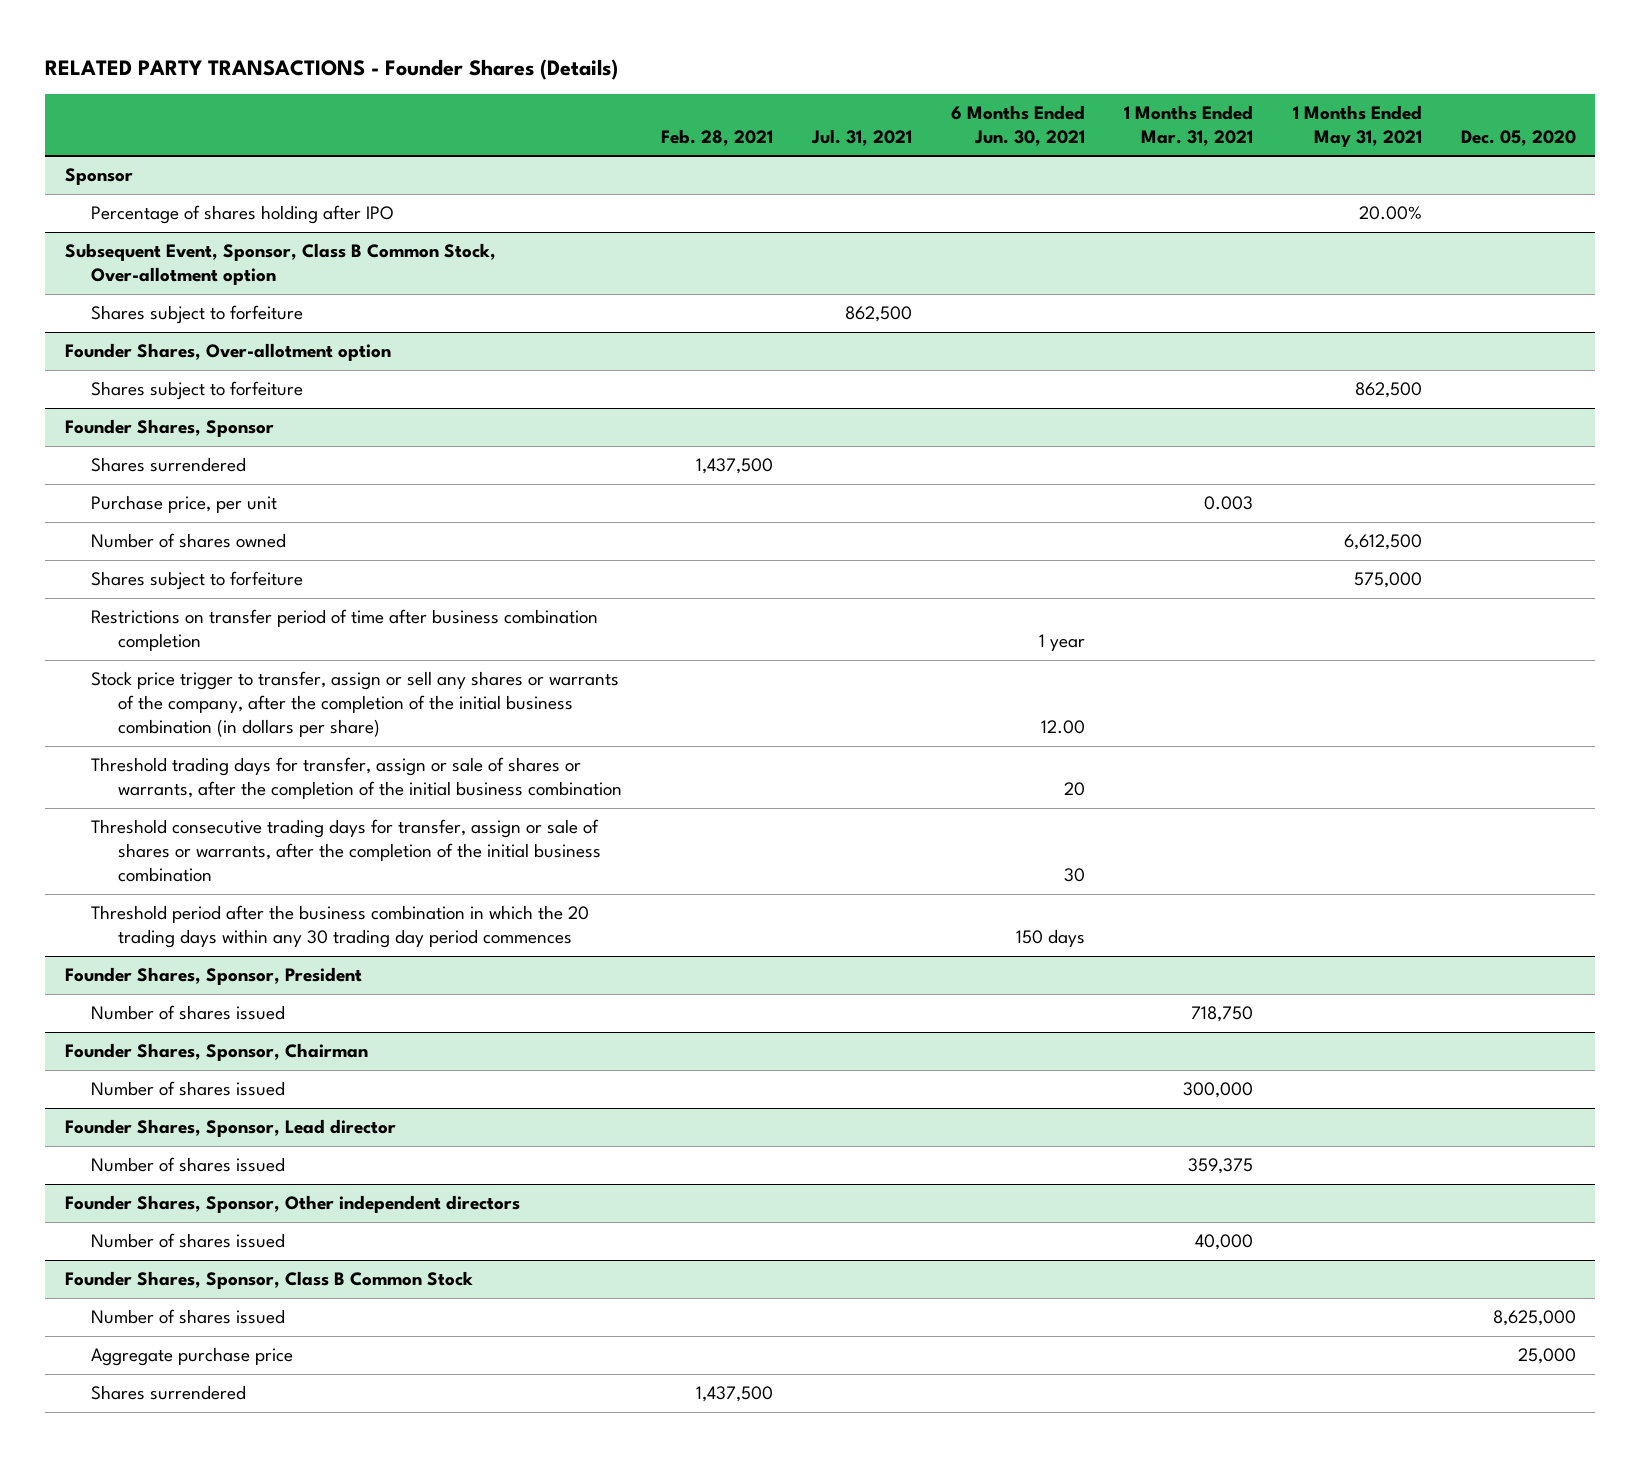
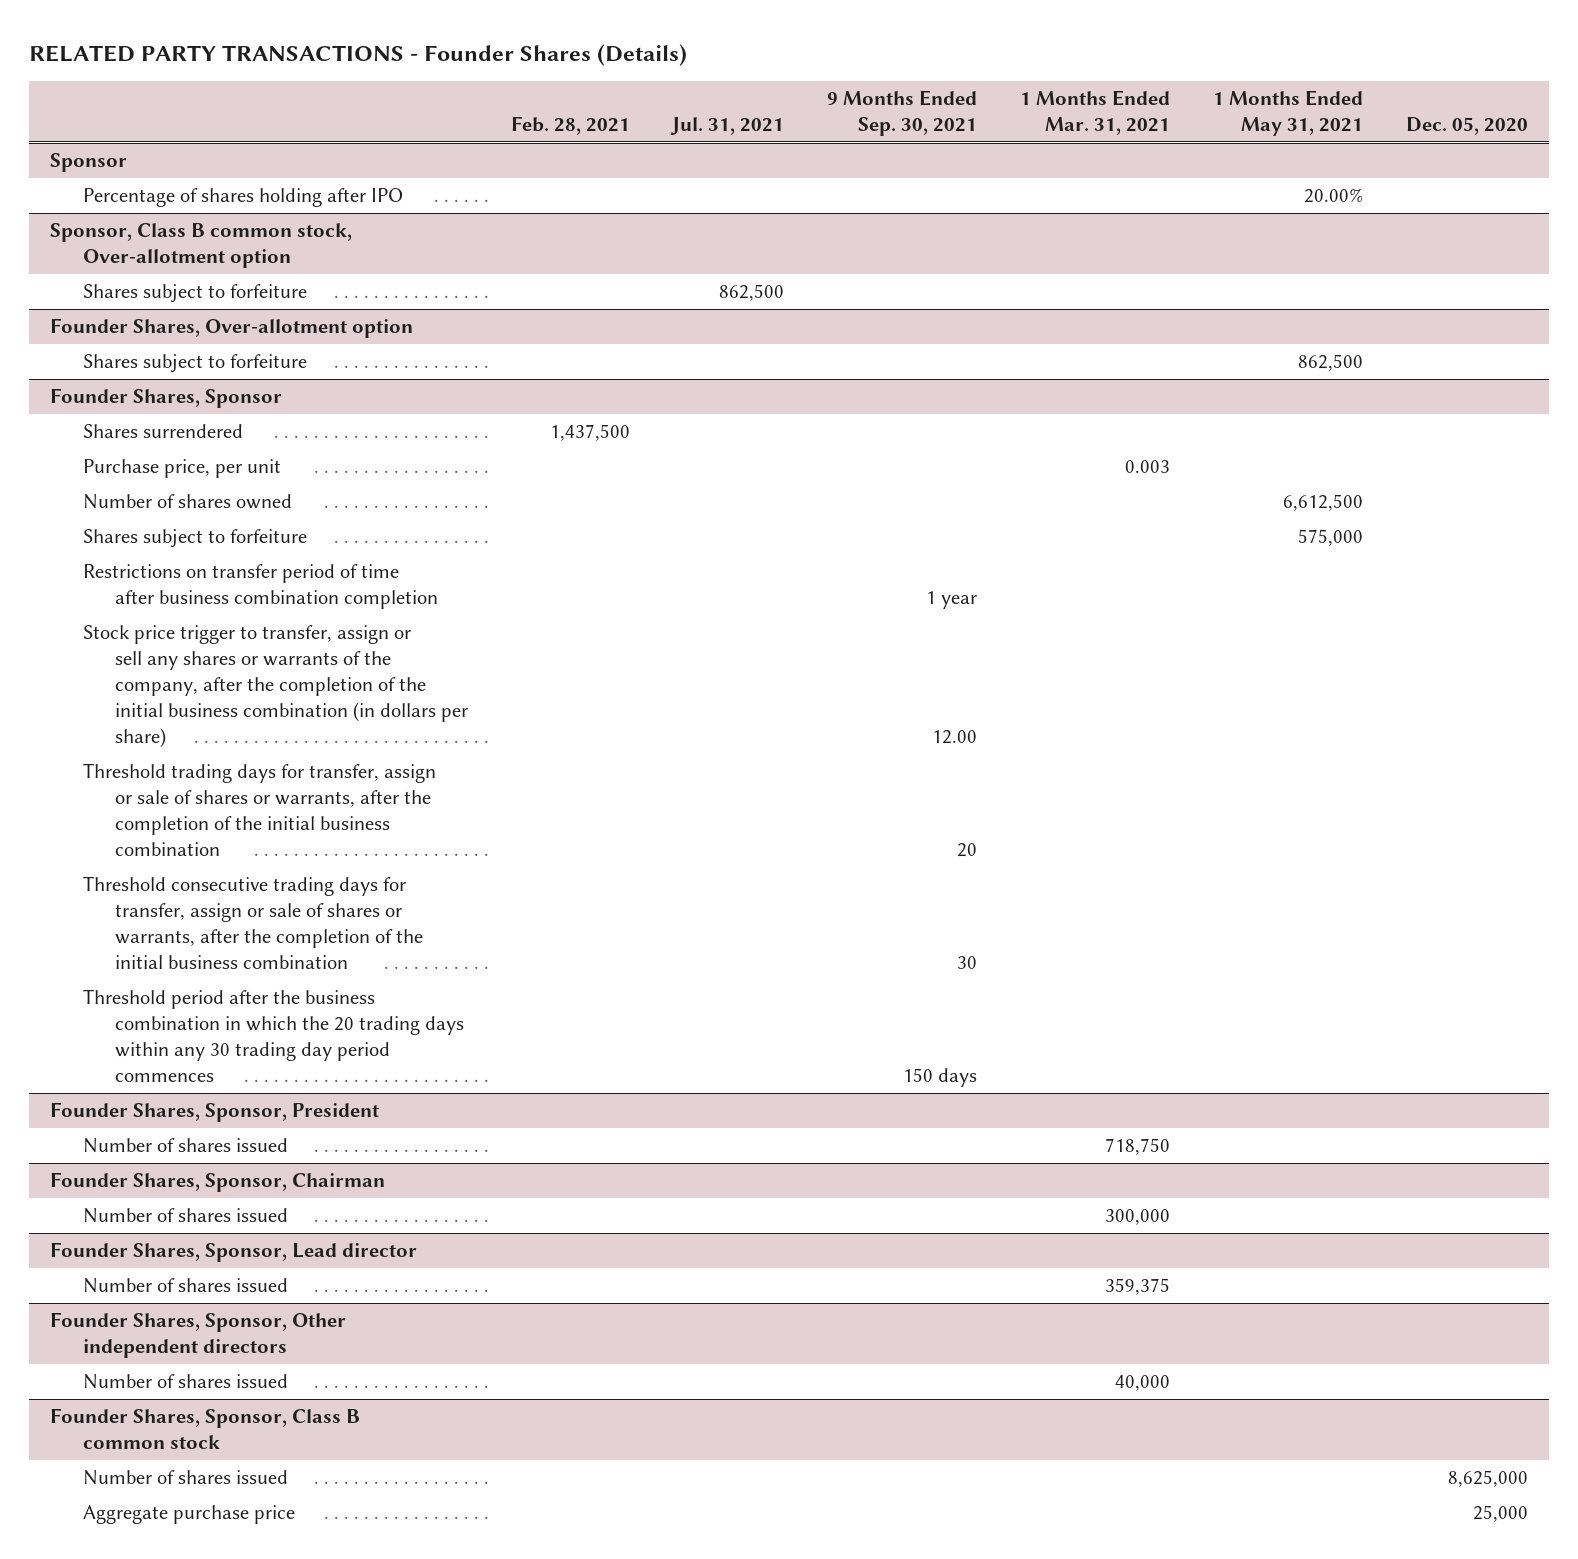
[951,104,1086,146] 6 Months Ended Jun. 30, 2021 -> none
none -> [827,90,978,137] 9 Months Ended Sep. 30, 2021
[64,243,496,285] Subsequent Event, Sponsor, Class B Common Stock, Over-allotment option -> [50,222,353,268] Sponsor, Class B common stock, Over-allotment option
[64,1271,473,1290] Founder Shares, Sponsor, Class B Common Stock -> [50,1407,361,1449] Founder Shares, Sponsor, Class B common stock
[91,1385,247,1401] Shares surrendered -> none

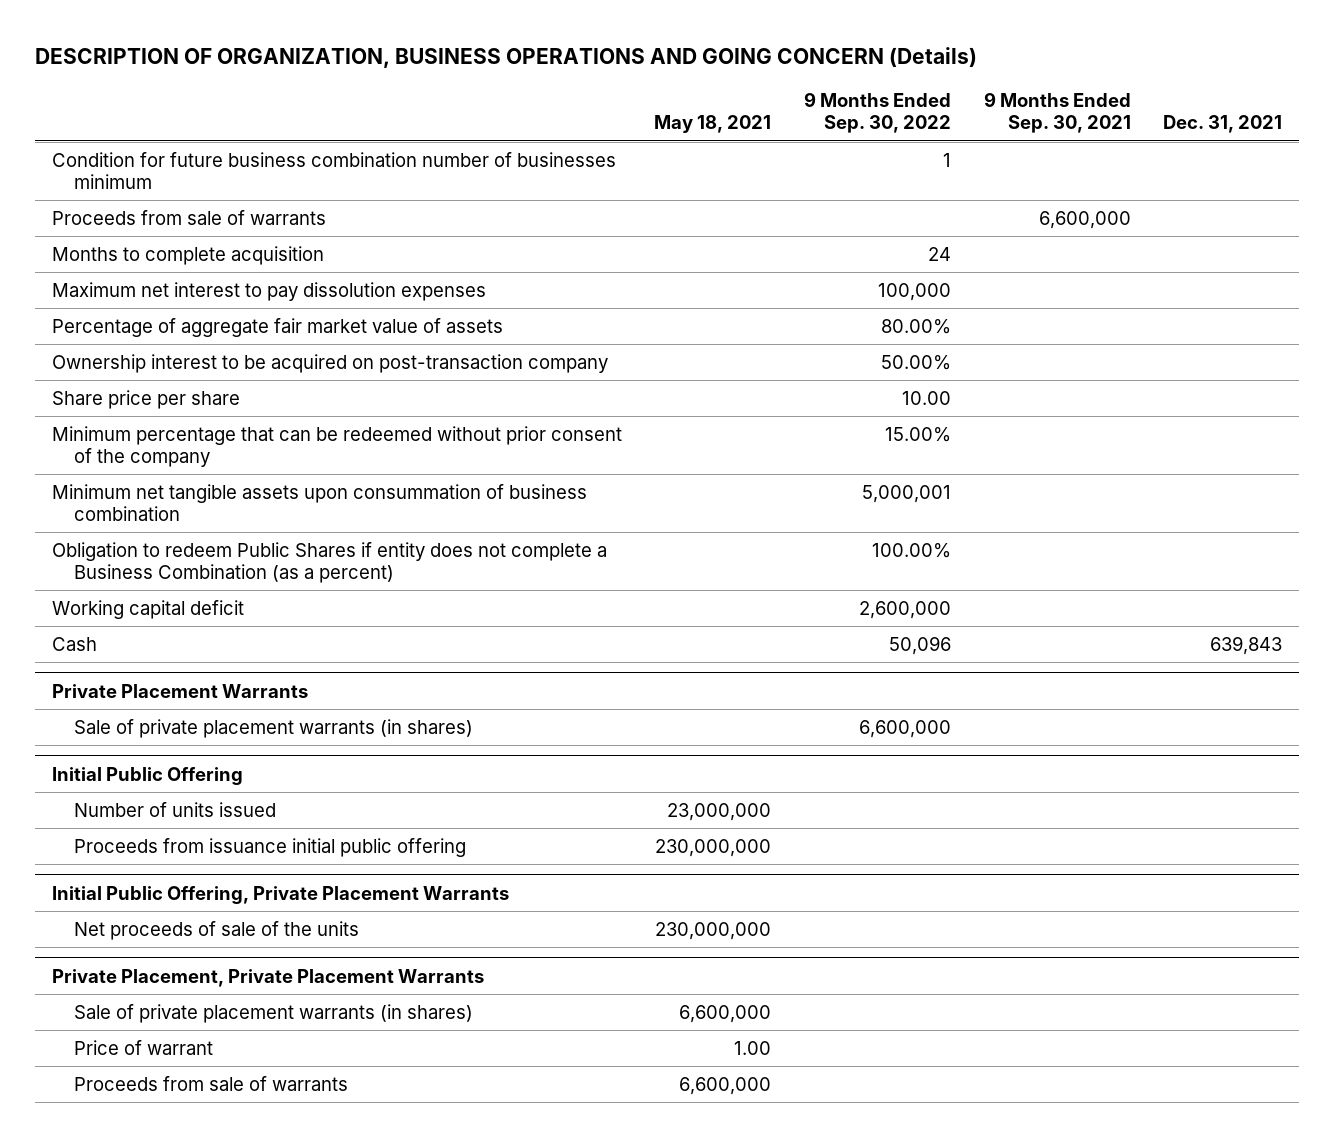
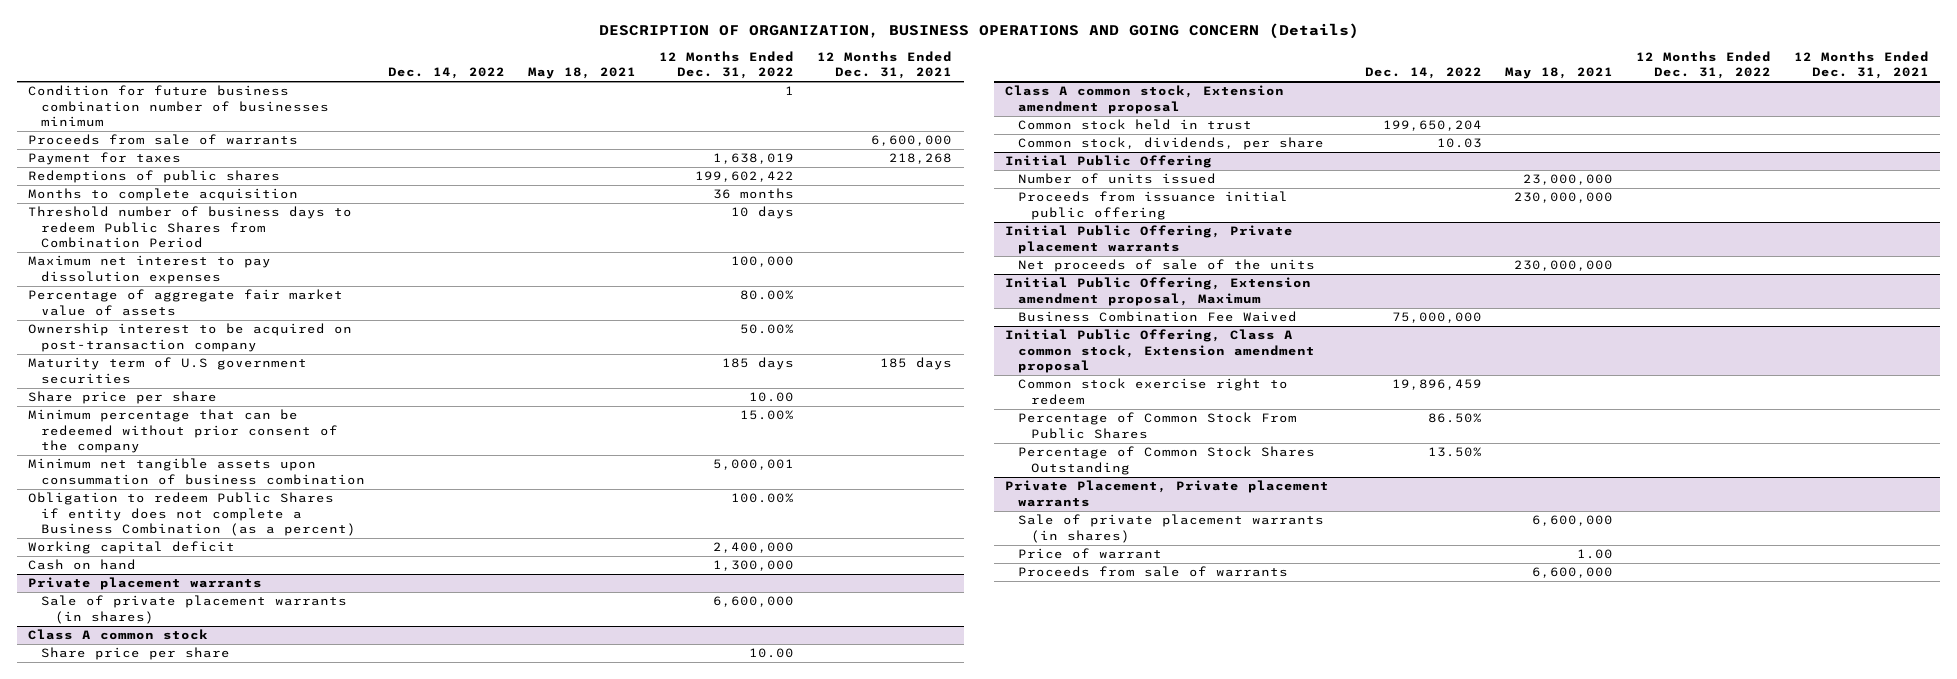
[804,92,952,134] 9 Months Ended Sep. 30, 2022 -> none
[983,92,1131,134] 9 Months Ended Sep. 30, 2021 -> none
[1163,115,1283,134] Dec. 31, 2021 -> none
none -> [388,67,506,80] Dec. 14, 2022
none -> [659,50,795,80] 12 Months Ended Dec. 31, 2022
none -> [817,50,953,80] 12 Months Ended Dec. 31, 2021
none -> [28,152,182,166] Payment for taxes
none -> [28,170,281,184] Redemptions of public shares
none -> [28,206,353,249] Threshold number of business days to redeem Public Shares from Combination Period
none -> [28,357,308,384] Maturity term of U.S government securities
[51,636,97,651] Cash -> none
none -> [28,559,137,571] Cash on hand
[51,683,308,698] Private Placement Warrants -> [28,577,263,591] Private placement warrants
none -> [28,629,209,641] Class A common stock
none -> [41,647,231,661] Share price per share
none -> [1005,85,1285,114] Class A common stock, Extension amendment proposal
none -> [1018,119,1253,131] Common stock held in trust
none -> [1018,137,1325,151] Common stock, dividends, per share
[51,885,509,904] Initial Public Offering, Private Placement Warrants -> [1005,225,1294,254] Initial Public Offering, Private placement warrants
none -> [1005,277,1312,306] Initial Public Offering, Extension amendment proposal, Maximum
none -> [1018,311,1298,323] Business Combination Fee Waived
none -> [1005,329,1316,374] Initial Public Offering, Class A common stock, Extension amendment proposal
none -> [1018,378,1289,405] Common stock exercise right to redeem
none -> [1018,412,1298,439] Percentage of Common Stock From Public Shares
none -> [1018,446,1316,475] Percentage of Common Stock Shares Outstanding
[51,968,484,987] Private Placement, Private Placement Warrants -> [1005,480,1330,507] Private Placement, Private placement warrants

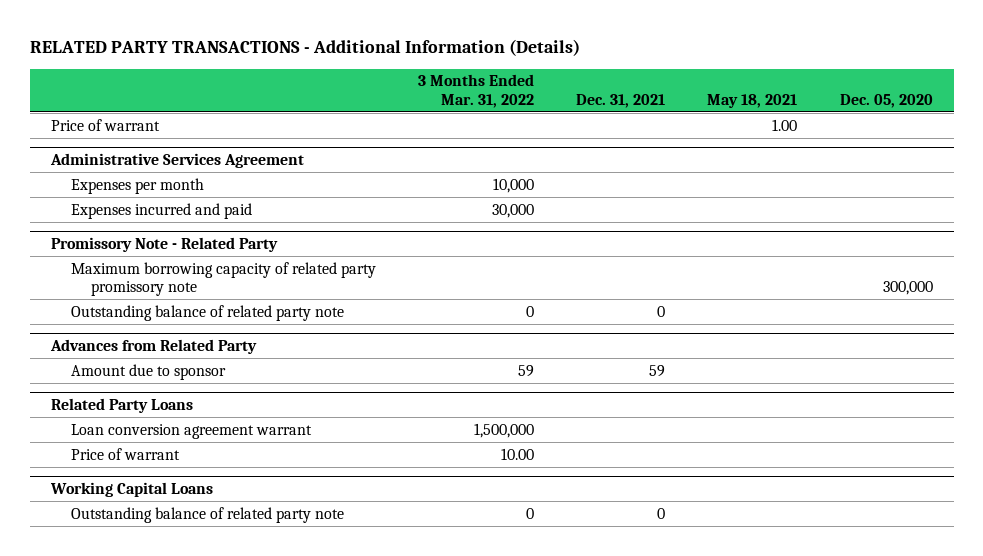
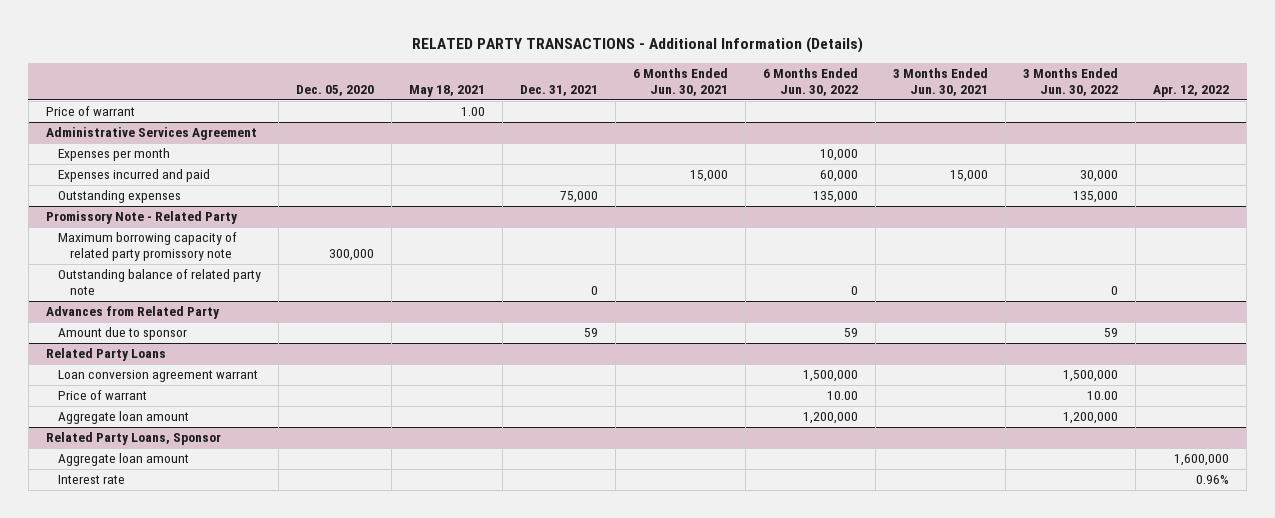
[417,74,534,108] 3 Months Ended Mar. 31, 2022 -> none
none -> [633,67,729,97] 6 Months Ended Jun. 30, 2021
none -> [763,67,859,97] 6 Months Ended Jun. 30, 2022
none -> [893,67,989,97] 3 Months Ended Jun. 30, 2021
none -> [1023,67,1119,97] 3 Months Ended Jun. 30, 2022
none -> [1153,85,1230,98] Apr. 12, 2022
none -> [57,190,181,204] Outstanding expenses
[49,481,213,497] Working Capital Loans -> none
[70,506,344,523] Outstanding balance of related party note -> none
none -> [57,411,189,425] Aggregate loan amount
none -> [45,432,221,446] Related Party Loans, Sponsor
none -> [57,453,189,467] Aggregate loan amount
none -> [57,475,125,485] Interest rate

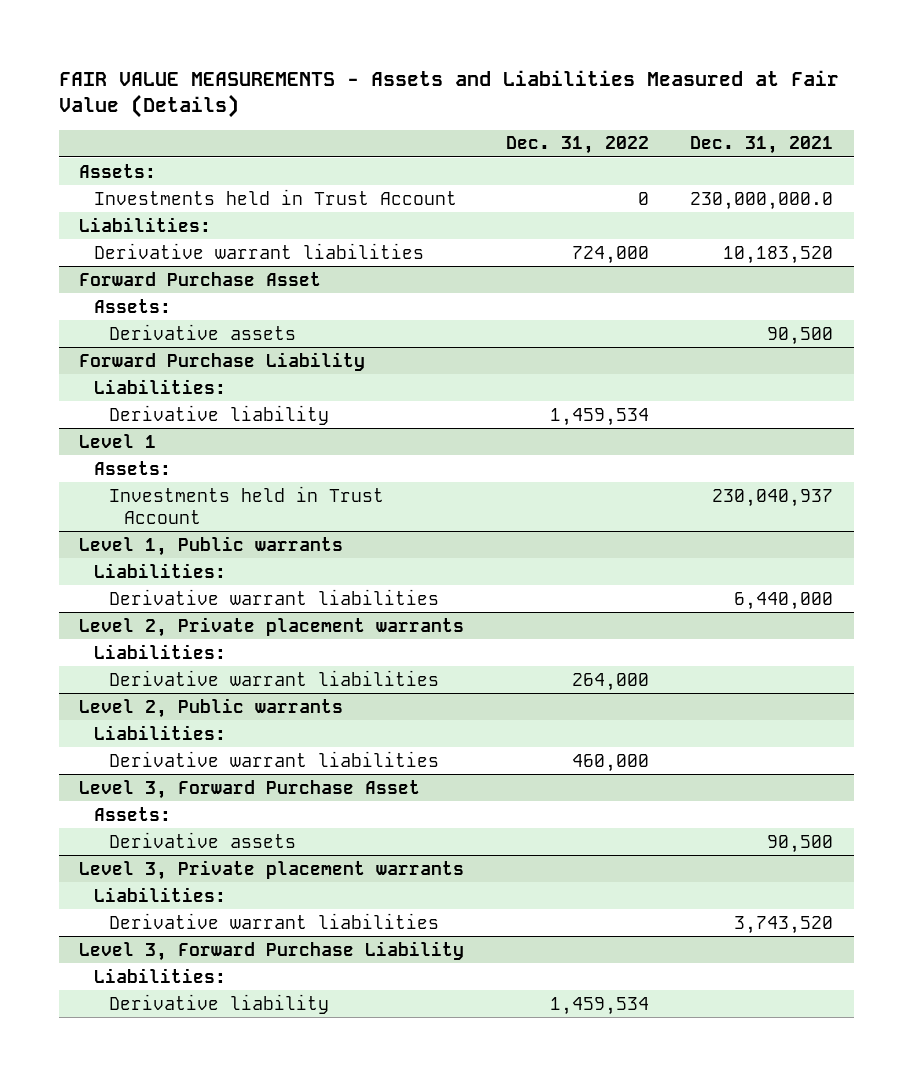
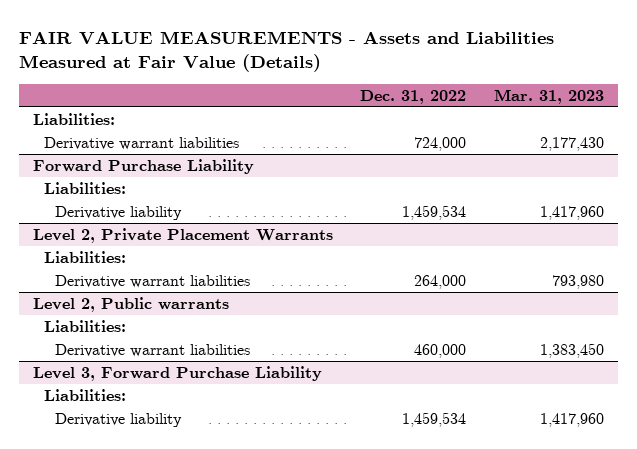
[690,136,834,155] Dec. 31, 2021 -> none
none -> [493,89,604,105] Mar. 31, 2023
[79,163,157,178] Assets: -> none
[94,188,458,205] Investments held in Trust Account -> none
[79,271,322,286] Forward Purchase Asset -> none
[94,298,172,313] Assets: -> none
[109,323,297,340] Derivative assets -> none
[79,433,157,448] Level 1 -> none
[94,460,172,475] Assets: -> none
[109,485,385,524] Investments held in Trust Account -> none
[79,535,344,556] Level 1, Public warrants -> none
[94,562,227,578] Liabilities: -> none
[109,588,440,605] Derivative warrant liabilities -> none
[79,616,465,637] Level 2, Private placement warrants -> [33,227,334,243] Level 2, Private Placement Warrants
[79,779,421,799] Level 3, Forward Purchase Asset -> none
[94,806,172,821] Assets: -> none
[109,831,297,848] Derivative assets -> none
[79,859,465,880] Level 3, Private placement warrants -> none
[94,886,227,902] Liabilities: -> none
[109,912,440,929] Derivative warrant liabilities -> none

